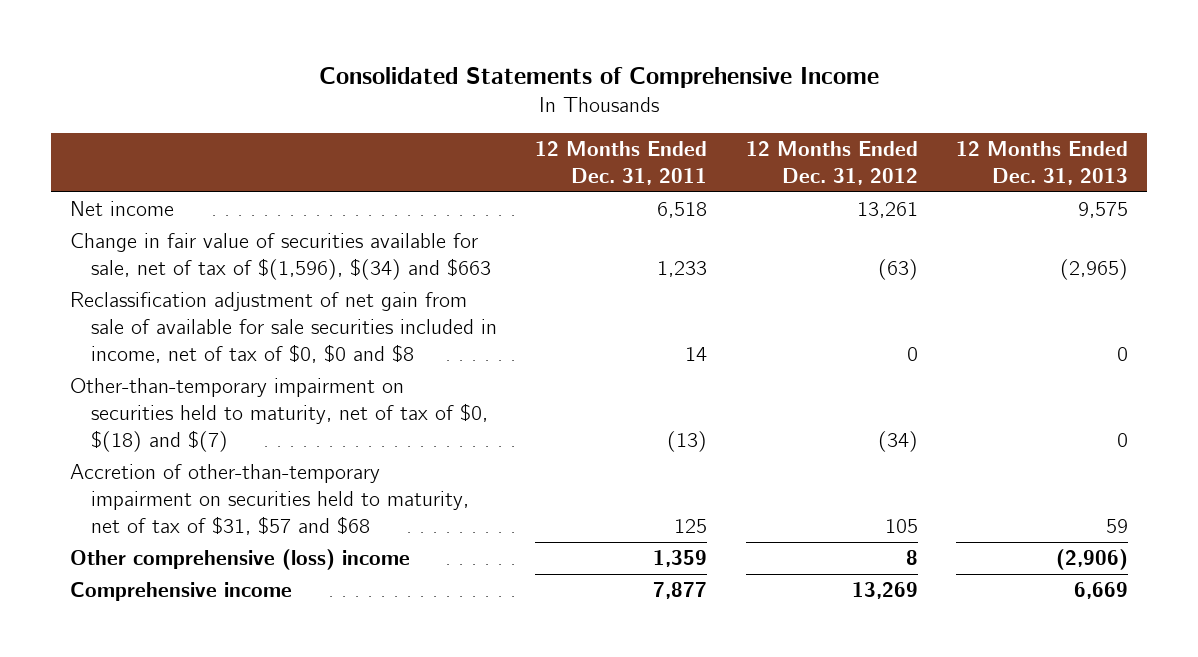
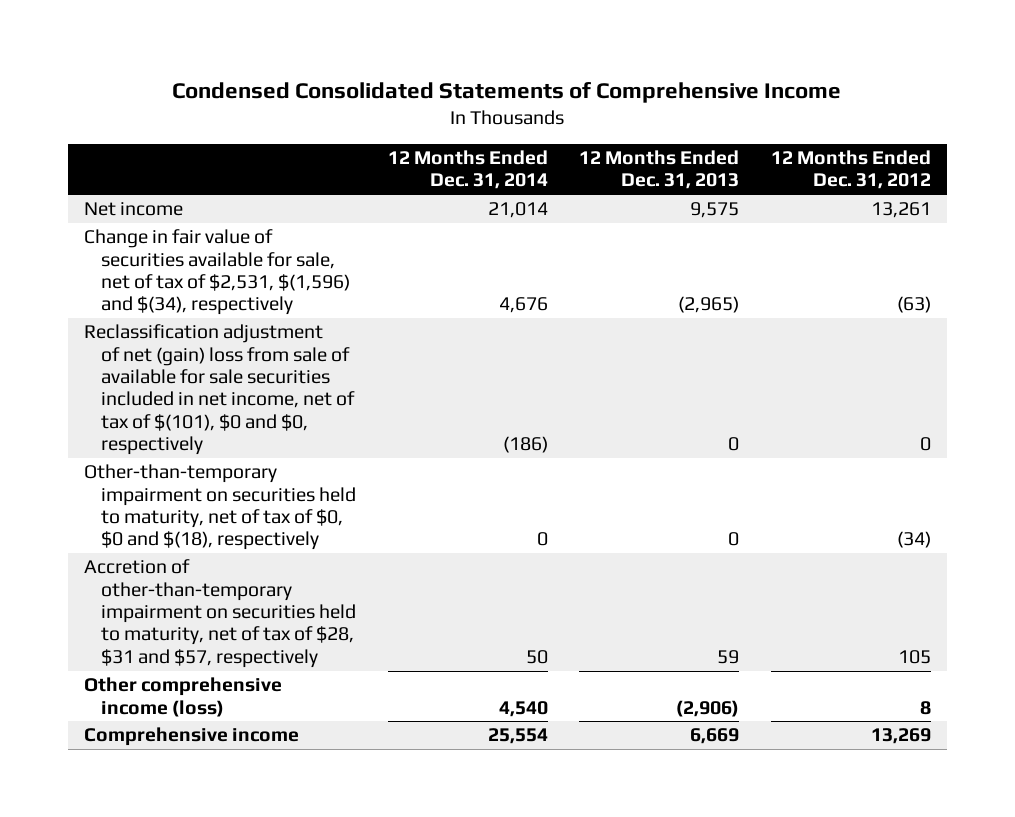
[319,66,880,88] Consolidated Statements of Comprehensive Income -> [172,82,842,104] Condensed Consolidated Statements of Comprehensive Income
[535,140,708,185] 12 Months Ended Dec. 31, 2011 -> none
none -> [387,150,548,190] 12 Months Ended Dec. 31, 2014
[70,233,492,281] Change in fair value of securities available for sale, net of tax of $(1,596), $(34) and $663 -> [83,229,350,316] Change in fair value of securities available for sale, net of tax of $2,531, $(1,596) and $(34), respectively
[70,292,498,363] Reclassification adjustment of net gain from sale of available for sale securities included in income, net of tax of $0, $0 and $8 -> [83,324,355,456] Reclassification adjustment of net (gain) loss from sale of available for sale securities included in net income, net of tax of $(101), $0 and $0, respectively
[70,378,489,452] Other-than-temporary impairment on securities held to maturity, net of tax of $0, $(18) and $(7) -> [83,464,356,551] Other-than-temporary impairment on securities held to maturity, net of tax of $0, $0 and $(18), respectively
[70,464,470,535] Accretion of other-than-temporary impairment on securities held to maturity, net of tax of $31, $57 and $68 -> [83,559,356,668] Accretion of other-than-temporary impairment on securities held to maturity, net of tax of $28, $31 and $57, respectively
[70,549,411,571] Other comprehensive (loss) income -> [83,677,282,717] Other comprehensive income (loss)

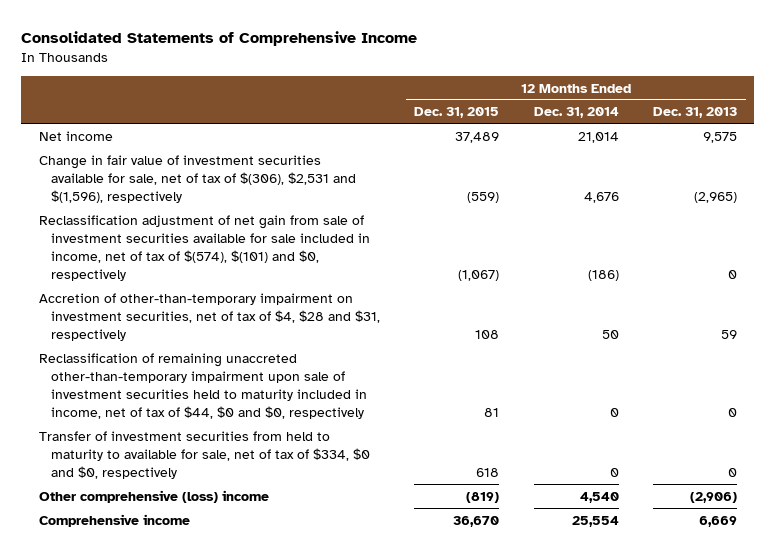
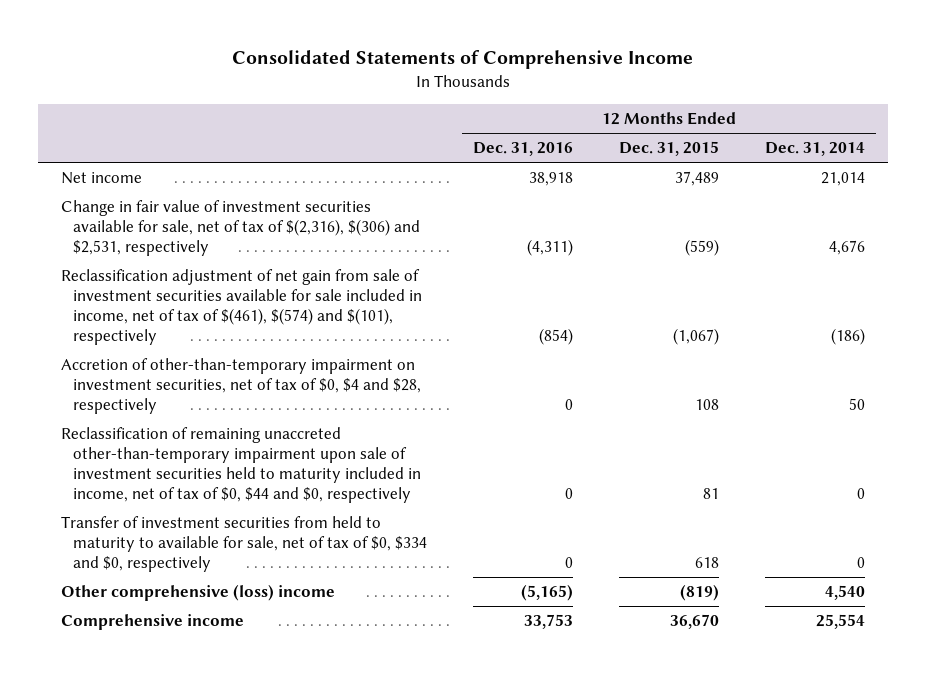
[653,107,738,119] Dec. 31, 2013 -> none
none -> [473,142,574,157] Dec. 31, 2016
[38,154,357,203] Change in fair value of investment securities available for sale, net of tax of $(306), $2,531 and $(1,596), respectively -> [60,200,421,256] Change in fair value of investment securities available for sale, net of tax of $(2,316), $(306) and $2,531, respectively
[38,214,371,282] Reclassification adjustment of net gain from sale of investment securities available for sale included in income, net of tax of $(574), $(101) and $0, respectively -> [60,269,423,345] Reclassification adjustment of net gain from sale of investment securities available for sale included in income, net of tax of $(461), $(574) and $(101), respectively
[38,292,381,341] Accretion of other-than-temporary impairment on investment securities, net of tax of $4, $28 and $31, respectively -> [60,358,422,414] Accretion of other-than-temporary impairment on investment securities, net of tax of $0, $4 and $28, respectively
[38,352,368,420] Reclassification of remaining unaccreted other-than-temporary impairment upon sale of investment securities held to maturity included in income, net of tax of $44, $0 and $0, respectively -> [60,427,422,503] Reclassification of remaining unaccreted other-than-temporary impairment upon sale of investment securities held to maturity included in income, net of tax of $0, $44 and $0, respectively
[38,430,371,479] Transfer of investment securities from held to maturity to available for sale, net of tax of $334, $0 and $0, respectively -> [60,516,428,572] Transfer of investment securities from held to maturity to available for sale, net of tax of $0, $334 and $0, respectively

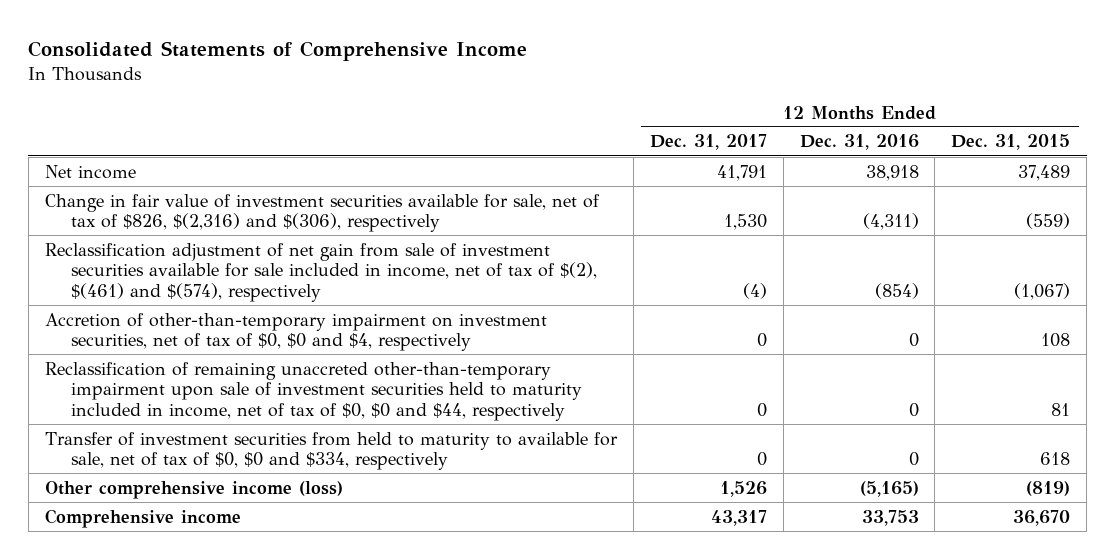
[764,142,865,157] Dec. 31, 2014 -> none
none -> [649,134,767,151] Dec. 31, 2017
[60,200,421,256] Change in fair value of investment securities available for sale, net of tax of $(2,316), $(306) and $2,531, respectively -> [44,193,600,233] Change in fair value of investment securities available for sale, net of tax of $826, $(2,316) and $(306), respectively
[60,269,423,345] Reclassification adjustment of net gain from sale of investment securities available for sale included in income, net of tax of $(461), $(574) and $(101), respectively -> [44,242,597,302] Reclassification adjustment of net gain from sale of investment securities available for sale included in income, net of tax of $(2), $(461) and $(574), respectively
[60,358,422,414] Accretion of other-than-temporary impairment on investment securities, net of tax of $0, $4 and $28, respectively -> [44,312,547,352] Accretion of other-than-temporary impairment on investment securities, net of tax of $0, $0 and $4, respectively
[60,427,422,503] Reclassification of remaining unaccreted other-than-temporary impairment upon sale of investment securities held to maturity included in income, net of tax of $0, $44 and $0, respectively -> [44,361,582,421] Reclassification of remaining unaccreted other-than-temporary impairment upon sale of investment securities held to maturity included in income, net of tax of $0, $0 and $44, respectively
[60,516,428,572] Transfer of investment securities from held to maturity to available for sale, net of tax of $0, $334 and $0, respectively -> [44,431,618,471] Transfer of investment securities from held to maturity to available for sale, net of tax of $0, $0 and $334, respectively
[60,584,335,602] Other comprehensive (loss) income -> [44,480,343,499] Other comprehensive income (loss)

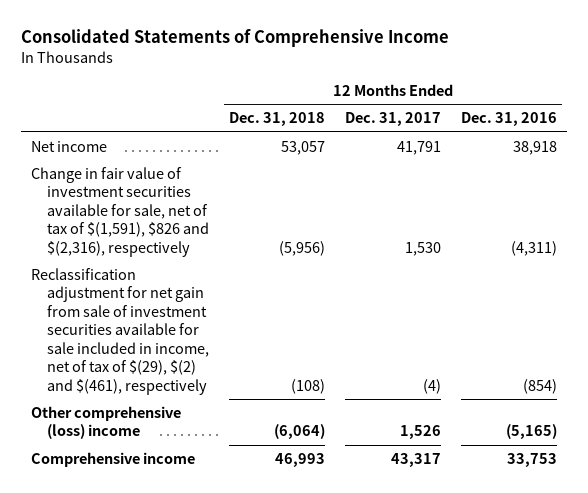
[951,134,1071,151] Dec. 31, 2015 -> none
none -> [228,112,325,127] Dec. 31, 2018
[44,312,547,352] Accretion of other-than-temporary impairment on investment securities, net of tax of $0, $0 and $4, respectively -> none
[44,361,582,421] Reclassification of remaining unaccreted other-than-temporary impairment upon sale of investment securities held to maturity included in income, net of tax of $0, $0 and $44, respectively -> none
[44,431,618,471] Transfer of investment securities from held to maturity to available for sale, net of tax of $0, $0 and $334, respectively -> none
[44,193,600,233] Change in fair value of investment securities available for sale, net of tax of $826, $(2,316) and $(306), respectively -> [30,166,210,257] Change in fair value of investment securities available for sale, net of tax of $(1,591), $826 and $(2,316), respectively
[44,242,597,302] Reclassification adjustment of net gain from sale of investment securities available for sale included in income, net of tax of $(2), $(461) and $(574), respectively -> [30,267,210,395] Reclassification adjustment for net gain from sale of investment securities available for sale included in income, net of tax of $(29), $(2) and $(461), respectively
[44,480,343,499] Other comprehensive income (loss) -> [30,405,181,440] Other comprehensive (loss) income

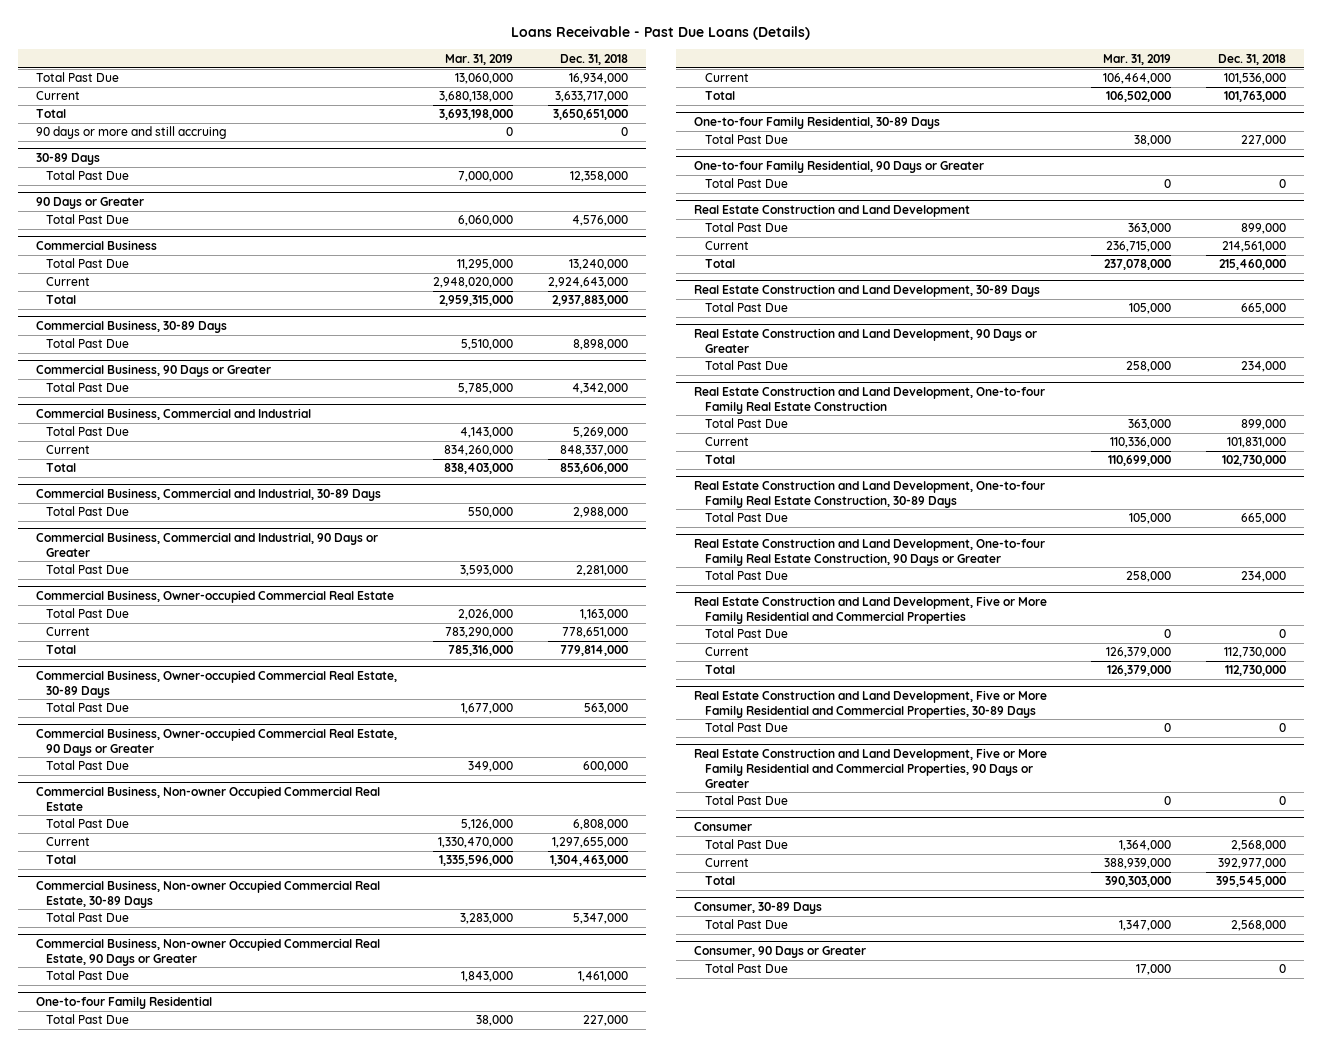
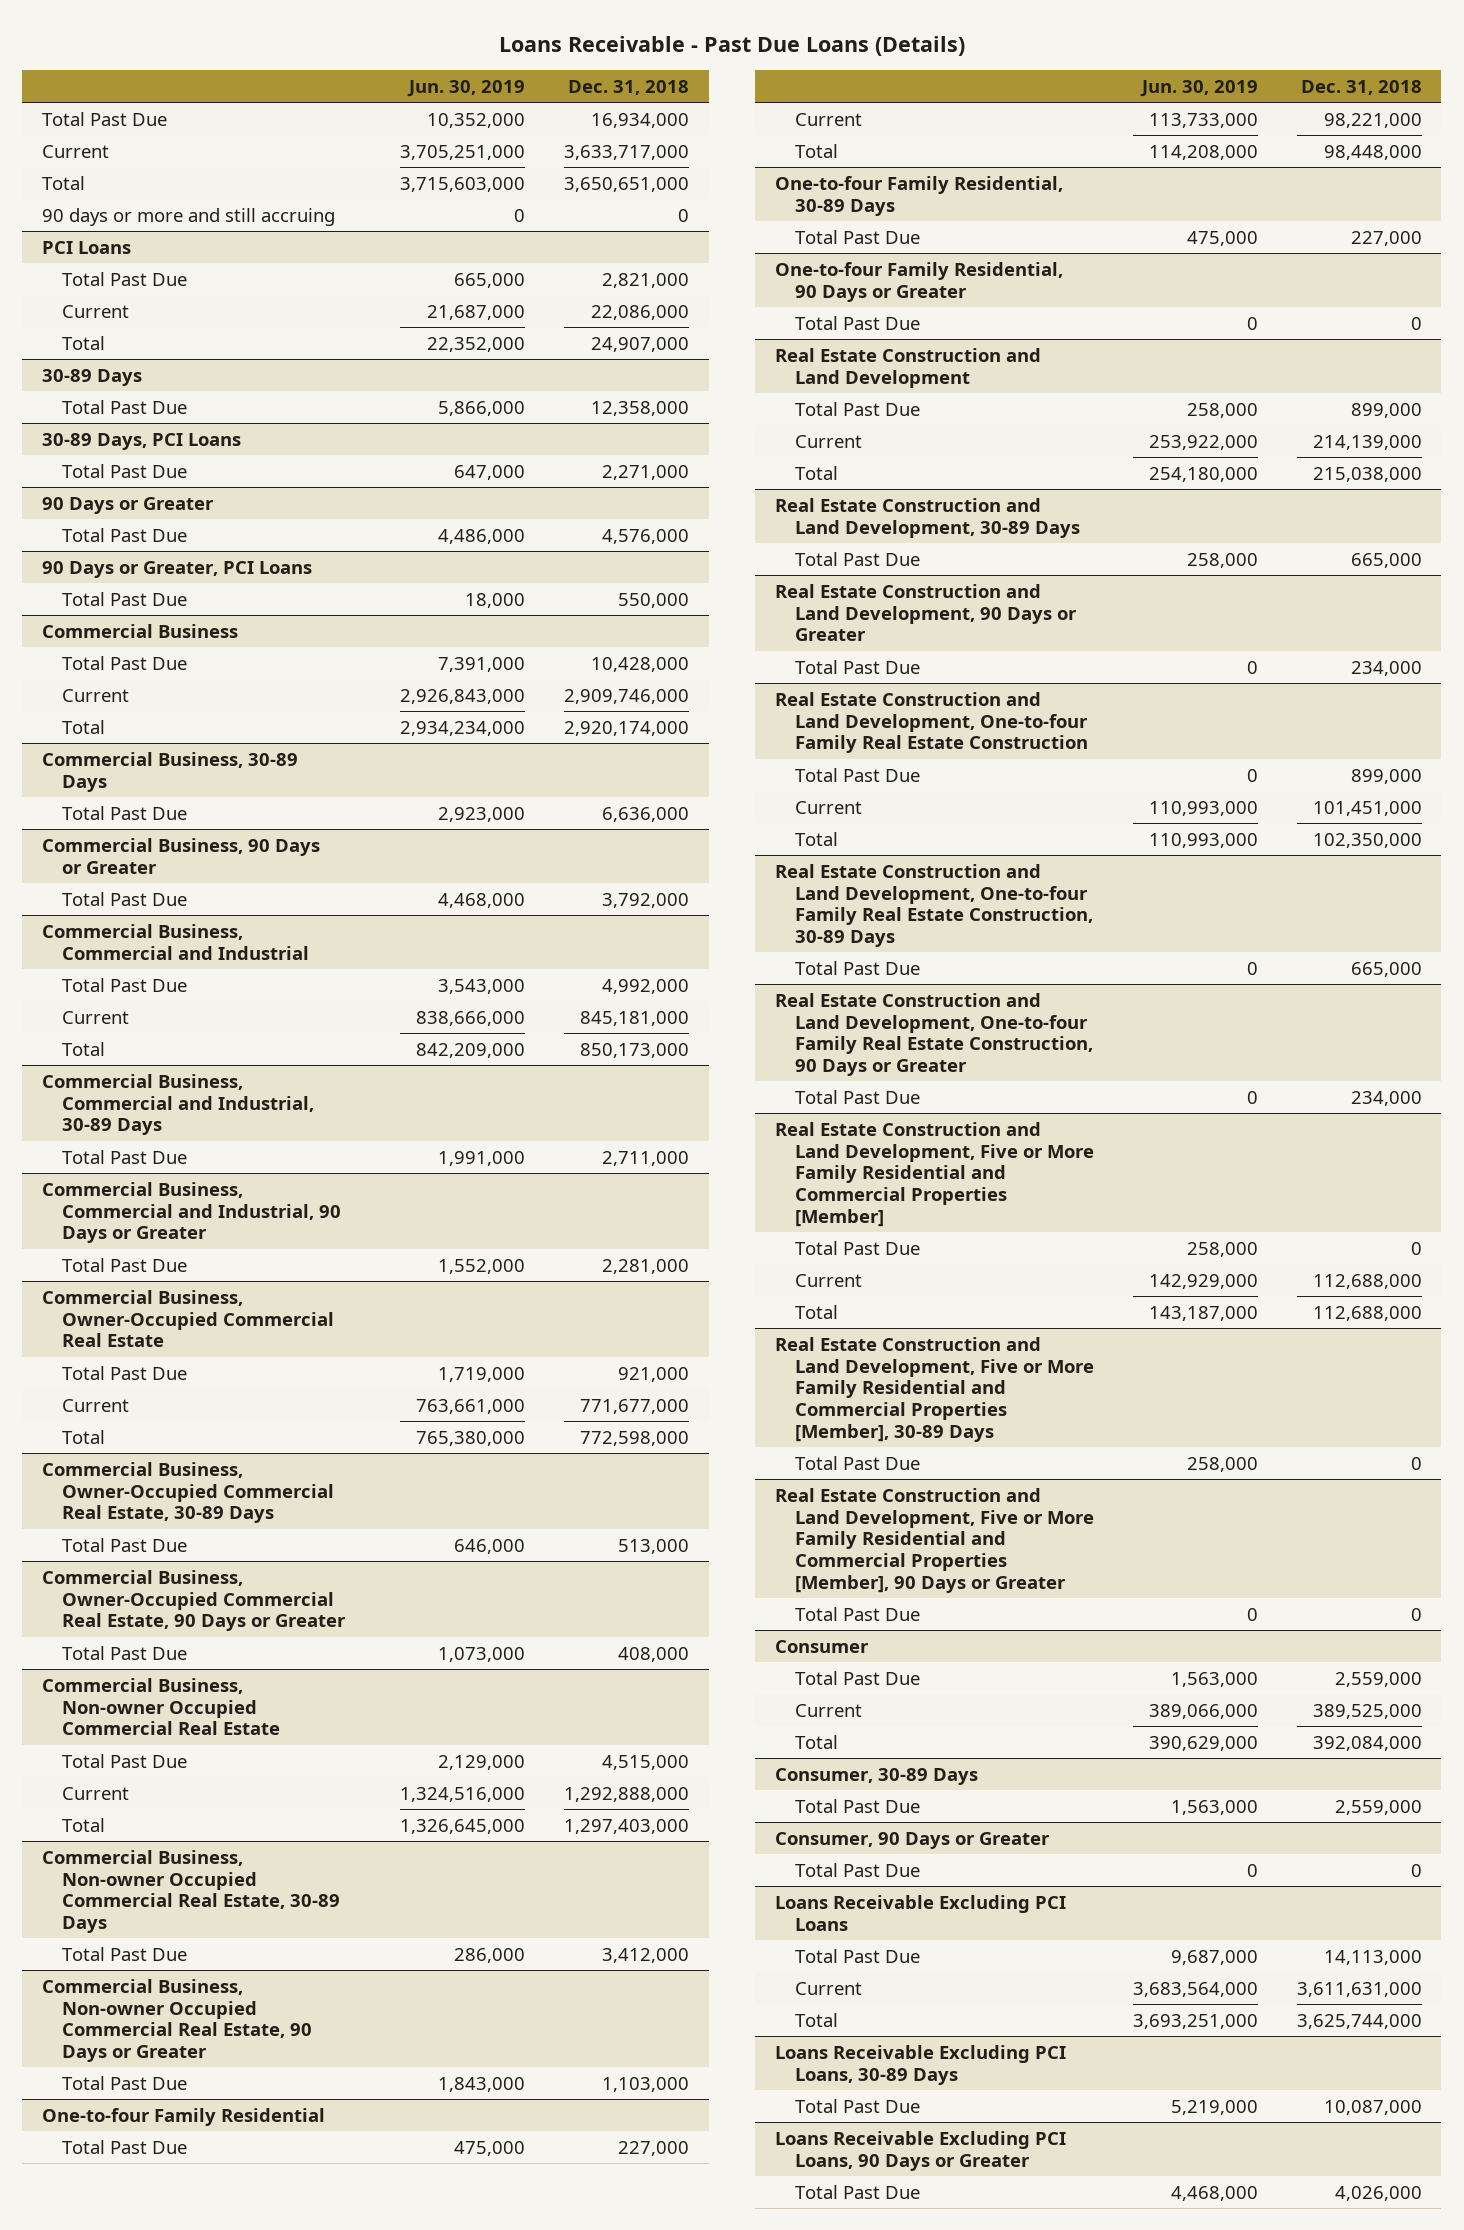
[444,53,513,65] Mar. 31, 2019 -> none
none -> [407,80,526,98] Jun. 30, 2019
none -> [41,240,131,254] PCI Loans
none -> [62,271,188,286] Total Past Due
none -> [62,304,130,318] Current
none -> [62,335,106,350] Total
none -> [41,432,241,450] 30-89 Days, PCI Loans
none -> [62,463,188,478] Total Past Due
none -> [41,560,312,578] 90 Days or Greater, PCI Loans
none -> [62,591,188,606] Total Past Due
[569,259,629,271] 13,240,000 -> [591,656,690,672] 10,428,000
[548,277,629,289] 2,924,643,000 -> [564,688,690,704] 2,909,746,000
[552,295,629,307] 2,937,883,000 -> [564,720,690,736] 2,920,174,000
[573,339,629,351] 8,898,000 -> [602,806,690,822] 6,636,000
[572,383,629,395] 4,342,000 -> [602,892,690,908] 3,792,000
[573,427,629,439] 5,269,000 -> [602,978,690,994] 4,992,000
[560,445,629,457] 848,337,000 -> [580,1010,690,1026] 845,181,000
[560,463,629,475] 853,606,000 -> [580,1042,690,1058] 850,173,000
[573,507,629,519] 2,988,000 -> [602,1150,690,1166] 2,711,000
[36,589,395,603] Commercial Business, Owner-occupied Commercial Real Estate -> [41,1289,335,1348] Commercial Business, Owner-Occupied Commercial Real Estate
[580,609,629,621] 1,163,000 -> [618,1366,690,1382] 921,000
[562,627,629,639] 778,651,000 -> [580,1398,690,1414] 771,677,000
[560,645,629,657] 779,814,000 -> [580,1430,690,1446] 772,598,000
[36,669,398,698] Commercial Business, Owner-occupied Commercial Real Estate, 30-89 Days -> [41,1461,335,1524] Commercial Business, Owner-Occupied Commercial Real Estate, 30-89 Days
[584,703,629,715] 563,000 -> [618,1538,690,1554] 513,000
[36,727,398,756] Commercial Business, Owner-occupied Commercial Real Estate, 90 Days or Greater -> [41,1569,347,1632] Commercial Business, Owner-Occupied Commercial Real Estate, 90 Days or Greater
[583,761,629,773] 600,000 -> [618,1646,690,1662] 408,000
[573,819,629,831] 6,808,000 -> [602,1754,690,1770] 4,515,000
[552,837,629,849] 1,297,655,000 -> [564,1786,690,1802] 1,292,888,000
[550,855,629,867] 1,304,463,000 -> [564,1818,690,1834] 1,297,403,000
[573,913,629,925] 5,347,000 -> [602,1947,690,1963] 3,412,000
[578,971,629,983] 1,461,000 -> [602,2076,690,2092] 1,103,000
[1224,73,1287,85] 101,536,000 -> [1323,112,1422,128] 98,221,000
[1224,91,1287,103] 101,763,000 -> [1323,144,1422,160] 98,448,000
[1222,241,1287,253] 214,561,000 -> [1312,434,1422,450] 214,139,000
[1219,259,1287,271] 215,460,000 -> [1312,466,1422,482] 215,038,000
[1227,437,1287,449] 101,831,000 -> [1312,800,1422,816] 101,451,000
[1222,455,1287,467] 102,730,000 -> [1312,832,1422,848] 102,350,000
[694,595,1048,624] Real Estate Construction and Land Development, Five or More Family Residential and Commercial Properties -> [774,1121,1094,1227] Real Estate Construction and Land Development, Five or More Family Residential and Commercial Properties [Member]
[1224,647,1287,659] 112,730,000 -> [1312,1273,1422,1289] 112,688,000
[1225,665,1287,677] 112,730,000 -> [1312,1305,1422,1321] 112,688,000
[694,689,1048,718] Real Estate Construction and Land Development, Five or More Family Residential and Commercial Properties, 30-89 Days -> [774,1336,1094,1442] Real Estate Construction and Land Development, Five or More Family Residential and Commercial Properties [Member], 30-89 Days
[694,747,1048,788] Real Estate Construction and Land Development, Five or More Family Residential and Commercial Properties, 90 Days or Greater -> [774,1487,1094,1593] Real Estate Construction and Land Development, Five or More Family Residential and Commercial Properties [Member], 90 Days or Greater
[1231,840,1287,852] 2,568,000 -> [1334,1671,1422,1687] 2,559,000
[1218,858,1287,870] 392,977,000 -> [1312,1703,1422,1719] 389,525,000
[1216,876,1287,888] 395,545,000 -> [1312,1735,1422,1751] 392,084,000
[1231,920,1287,932] 2,568,000 -> [1334,1799,1422,1815] 2,559,000
none -> [774,1894,1066,1931] Loans Receivable Excluding PCI Loans
none -> [794,1948,920,1963] Total Past Due
none -> [794,1981,862,1995] Current
none -> [794,2012,838,2027] Total
none -> [774,2044,1066,2085] Loans Receivable Excluding PCI Loans, 30-89 Days
none -> [794,2098,920,2113] Total Past Due
none -> [774,2130,1066,2171] Loans Receivable Excluding PCI Loans, 90 Days or Greater
none -> [794,2184,920,2199] Total Past Due

